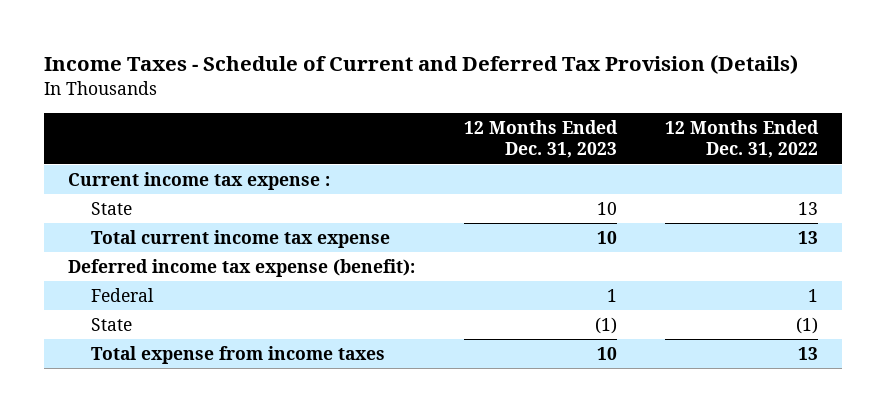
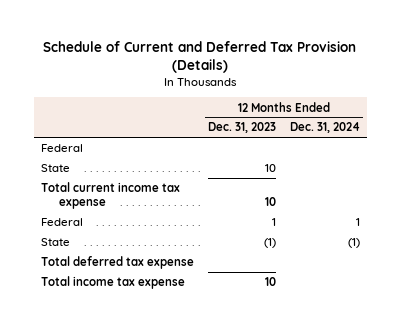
[43,55,798,75] Income Taxes - Schedule of Current and Deferred Tax Provision (Details) -> [43,41,357,74] Schedule of Current and Deferred Tax Provision (Details)
[664,120,819,159] 12 Months Ended Dec. 31, 2022 -> none
none -> [289,122,360,134] Dec. 31, 2024
[68,172,331,191] Current income tax expense : -> none
none -> [41,144,84,153] Federal
[68,259,416,278] Deferred income tax expense (benefit): -> none
none -> [41,256,195,270] Total deferred tax expense
[91,346,386,365] Total expense from income taxes -> [41,276,186,290] Total income tax expense

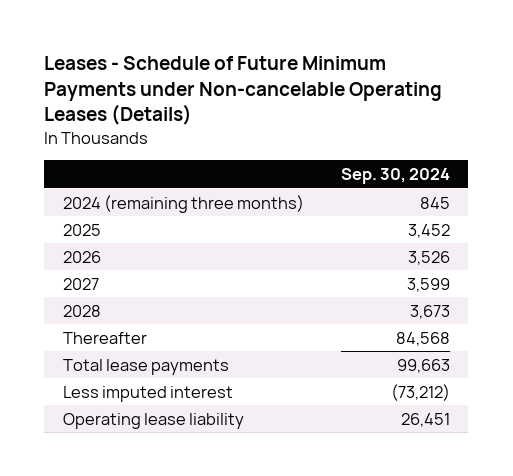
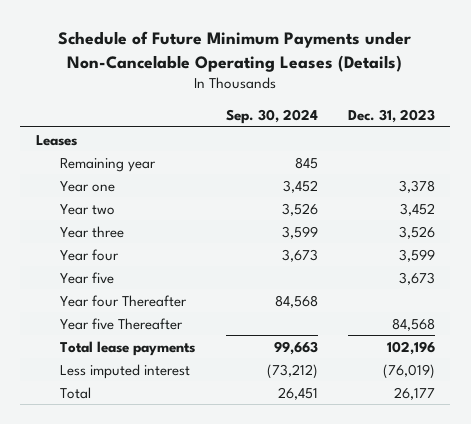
[44,56,443,126] Leases - Schedule of Future Minimum Payments under Non-cancelable Operating Leases (Details) -> [58,31,412,72] Schedule of Future Minimum Payments under Non-Cancelable Operating Leases (Details)
none -> [348,109,436,124] Dec. 31, 2023
none -> [35,134,77,146] Leases
[62,194,304,213] 2024 (remaining three months) -> [60,157,157,172] Remaining year
[62,223,101,236] 2025 -> [60,180,116,192] Year one
[62,250,101,263] 2026 -> [60,203,116,215] Year two
[62,277,99,290] 2027 -> [60,225,125,238] Year three
[62,304,101,317] 2028 -> [60,248,120,261] Year four
none -> [60,271,115,284] Year five
[62,331,147,344] Thereafter -> [60,294,188,307] Year four Thereafter
none -> [60,317,184,330] Year five Thereafter
[62,412,244,429] Operating lease liability -> [60,386,92,399] Total

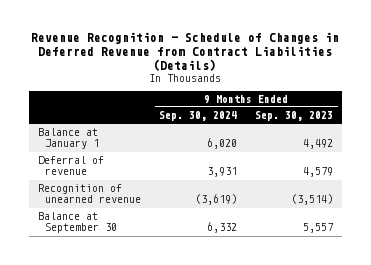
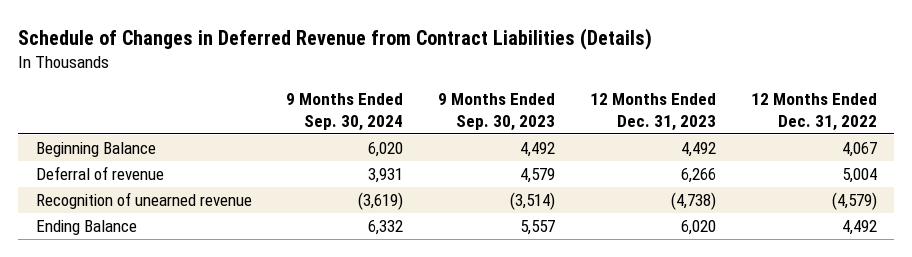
[31,32,340,71] Revenue Recognition - Schedule of Changes in Deferred Revenue from Contract Liabilities (Details) -> [18,27,653,50] Schedule of Changes in Deferred Revenue from Contract Liabilities (Details)
none -> [589,92,716,131] 12 Months Ended Dec. 31, 2023
none -> [750,92,877,131] 12 Months Ended Dec. 31, 2022
[37,128,100,150] Balance at January 1 -> [35,142,156,158] Beginning Balance
[37,212,118,234] Balance at September 30 -> [35,220,137,236] Ending Balance

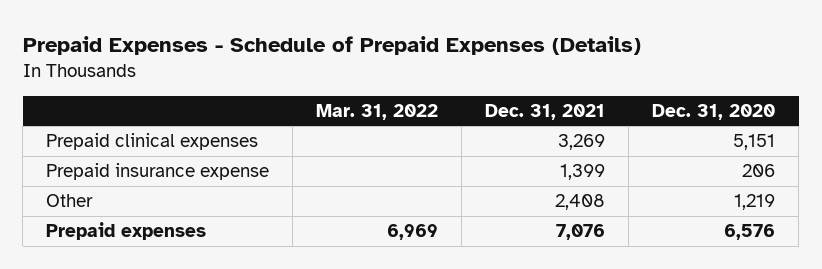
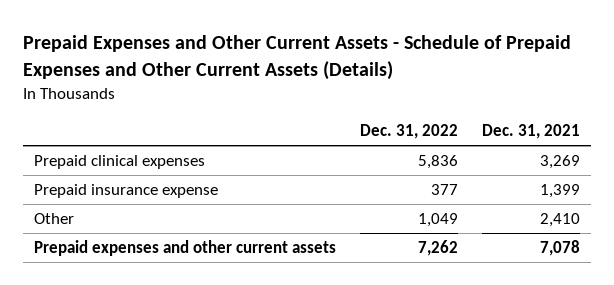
[22,35,641,55] Prepaid Expenses - Schedule of Prepaid Expenses (Details) -> [22,35,571,80] Prepaid Expenses and Other Current Assets - Schedule of Prepaid Expenses and Other Current Assets (Details)
[316,103,439,120] Mar. 31, 2022 -> none
[652,103,776,120] Dec. 31, 2020 -> none
none -> [360,124,459,140] Dec. 31, 2022
[46,222,207,241] Prepaid expenses -> none
[555,194,606,211] 2,408 -> [539,213,580,228] 2,410
none -> [34,240,337,257] Prepaid expenses and other current assets

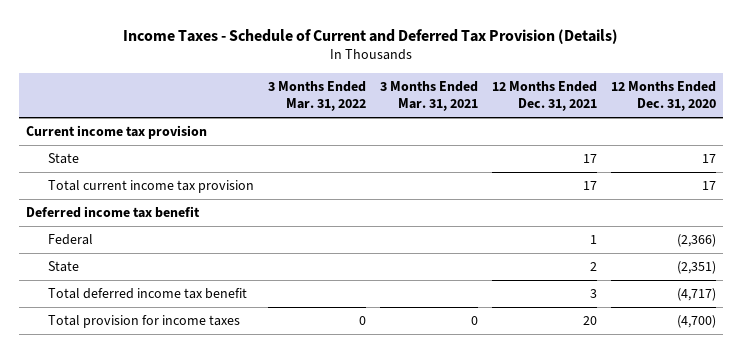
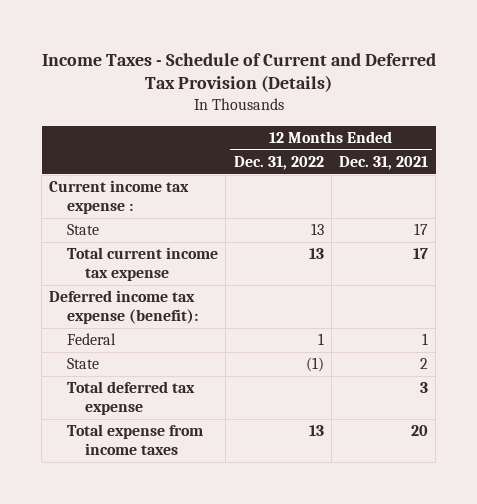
[268,81,367,112] 3 Months Ended Mar. 31, 2022 -> none
[380,81,479,112] 3 Months Ended Mar. 31, 2021 -> none
[611,81,717,112] 12 Months Ended Dec. 31, 2020 -> none
none -> [233,155,324,170] Dec. 31, 2022
[26,124,208,139] Current income tax provision -> [49,180,190,214] Current income tax expense :
[48,179,255,193] Total current income tax provision -> [67,247,219,281] Total current income tax expense
[26,205,201,218] Deferred income tax benefit -> [49,290,199,324] Deferred income tax expense (benefit):
[48,287,248,299] Total deferred income tax benefit -> [67,381,196,415] Total deferred tax expense
[48,314,241,328] Total provision for income taxes -> [67,424,204,455] Total expense from income taxes

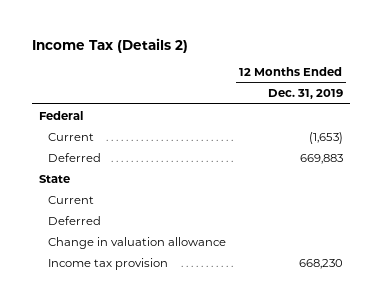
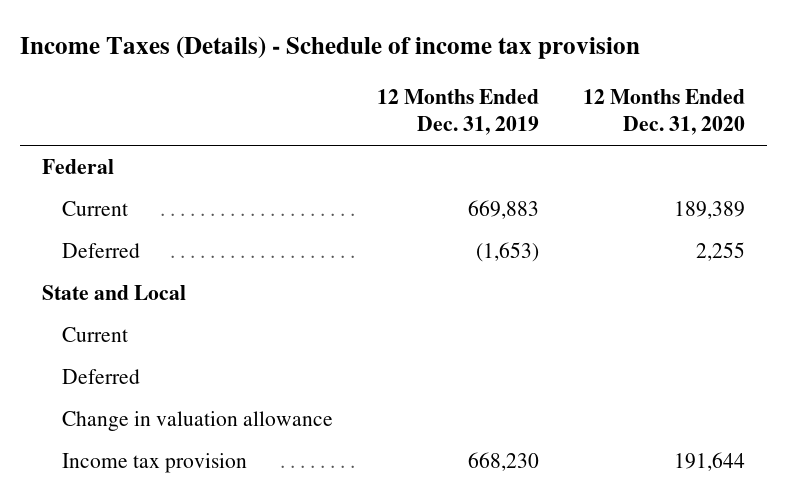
[31,38,188,54] Income Tax (Details 2) -> [19,35,640,59] Income Taxes (Details) - Schedule of income tax provision
none -> [582,88,745,136] 12 Months Ended Dec. 31, 2020
[308,131,343,144] (1,653) -> [467,200,539,220] 669,883
[299,153,343,164] 669,883 -> [475,242,539,263] (1,653)
[38,174,70,183] State -> [41,285,186,301] State and Local

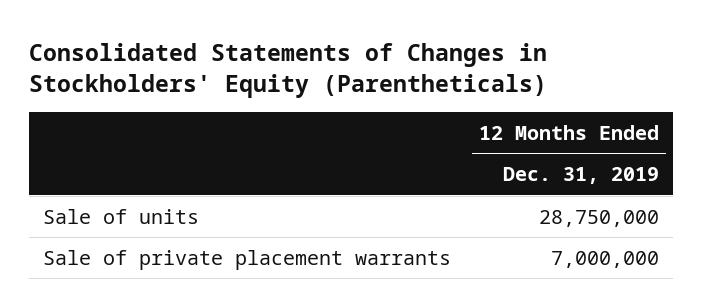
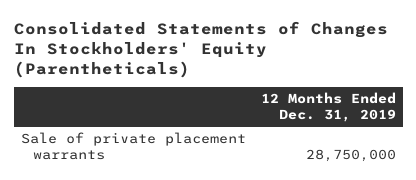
[29,42,548,99] Consolidated Statements of Changes in Stockholders' Equity (Parentheticals) -> [13,20,388,79] Consolidated Statements of Changes In Stockholders' Equity (Parentheticals)
[43,208,200,224] Sale of units -> none
[551,250,660,268] 7,000,000 -> [305,149,396,163] 28,750,000

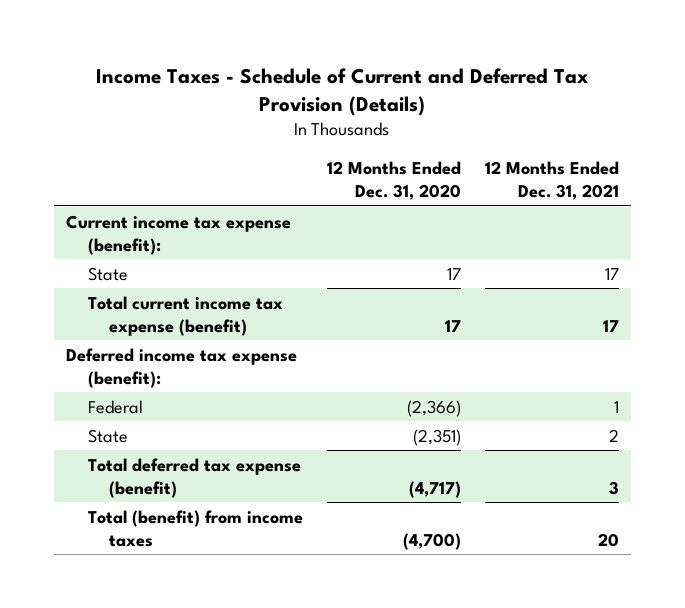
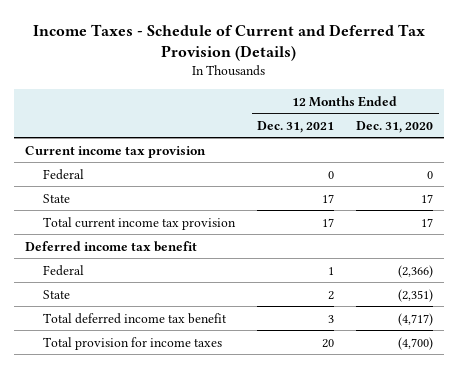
[66,214,292,255] Current income tax expense (benefit): -> [25,145,207,158] Current income tax provision
none -> [43,168,85,180] Federal
[87,295,283,336] Total current income tax expense (benefit) -> [43,216,237,230] Total current income tax provision
[66,347,298,388] Deferred income tax expense (benefit): -> [25,240,198,252] Deferred income tax benefit
[87,457,301,498] Total deferred tax expense (benefit) -> [43,312,228,324] Total deferred income tax benefit
[87,509,303,547] Total (benefit) from income taxes -> [43,336,223,350] Total provision for income taxes

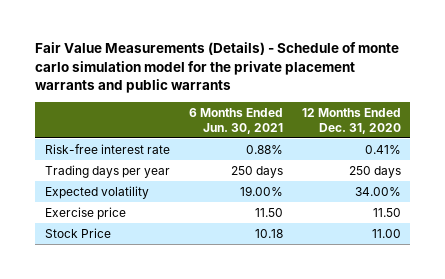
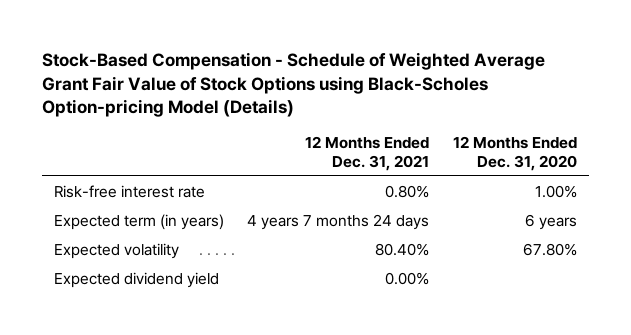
[35,42,400,94] Fair Value Measurements (Details) - Schedule of monte carlo simulation model for the private placement warrants and public warrants -> [41,51,545,118] Stock-Based Compensation - Schedule of Weighted Average Grant Fair Value of Stock Options using Black-Scholes Option-pricing Model (Details)
[188,107,283,134] 6 Months Ended Jun. 30, 2021 -> none
none -> [305,136,430,172] 12 Months Ended Dec. 31, 2021
[44,164,170,178] Trading days per year -> none
[44,206,126,220] Exercise price -> none
[44,227,111,238] Stock Price -> none
[364,144,401,154] 0.41% -> [534,184,577,198] 1.00%
none -> [53,213,224,230] Expected term (in years)
[354,186,401,196] 34.00% -> [522,242,577,256] 67.80%
none -> [53,271,219,288] Expected dividend yield

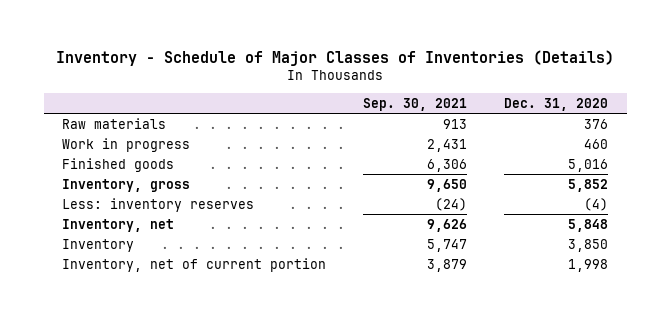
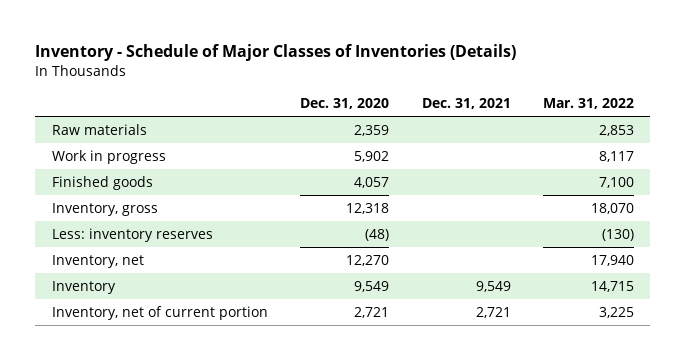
[363,97,468,111] Sep. 30, 2021 -> none
none -> [421,98,511,110] Dec. 31, 2021
none -> [543,98,635,110] Mar. 31, 2022
[584,118,609,129] 376 -> [354,125,390,137] 2,359
[584,138,609,149] 460 -> [354,151,390,163] 5,902
[568,158,609,172] 5,016 -> [354,177,390,189] 4,057
[568,178,609,192] 5,852 -> [346,203,390,215] 12,318
[584,197,609,211] (4) -> [365,229,390,242] (48)
[568,218,609,232] 5,848 -> [346,255,390,267] 12,270
[568,238,609,252] 3,850 -> [354,281,390,293] 9,549
[568,258,609,272] 1,998 -> [354,307,390,319] 2,721

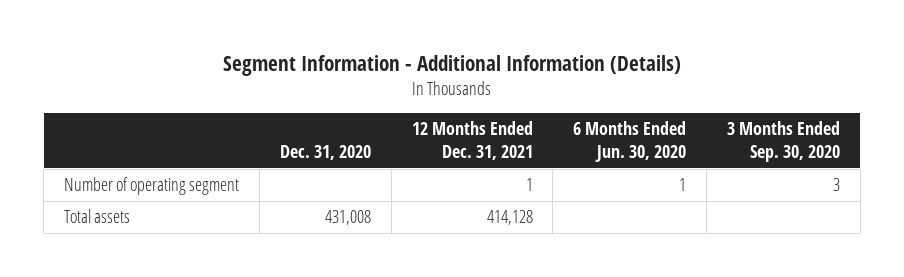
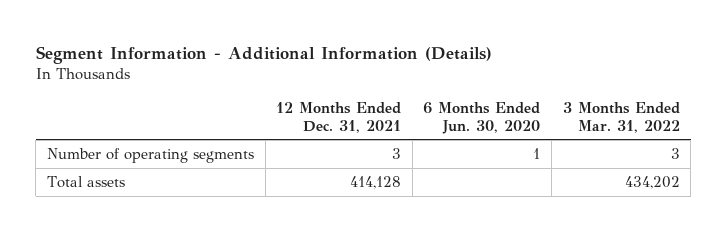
[279,144,371,160] Dec. 31, 2020 -> none
[727,121,841,162] 3 Months Ended Sep. 30, 2020 -> none
none -> [562,101,680,133] 3 Months Ended Mar. 31, 2022
[64,177,240,196] Number of operating segment -> [47,148,255,164] Number of operating segments
[525,178,533,192] 1 -> [392,148,402,160] 3

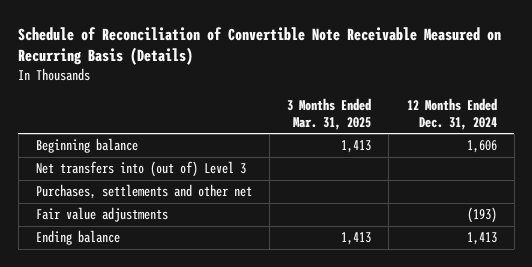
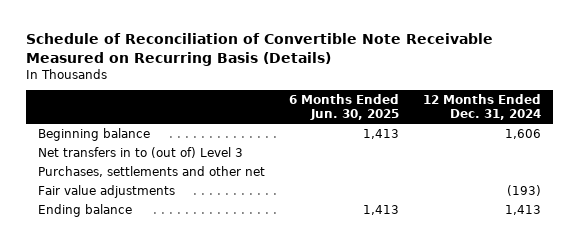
[287,98,372,130] 3 Months Ended Mar. 31, 2025 -> none
none -> [289,93,400,120] 6 Months Ended Jun. 30, 2025
[35,161,246,178] Net transfers into (out of) Level 3 -> [38,146,244,158] Net transfers in to (out of) Level 3

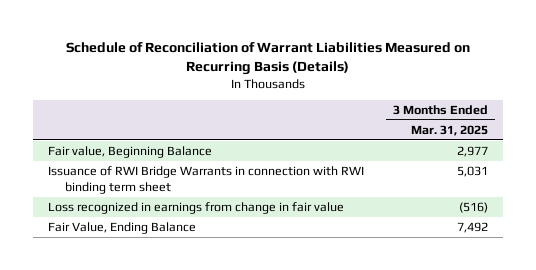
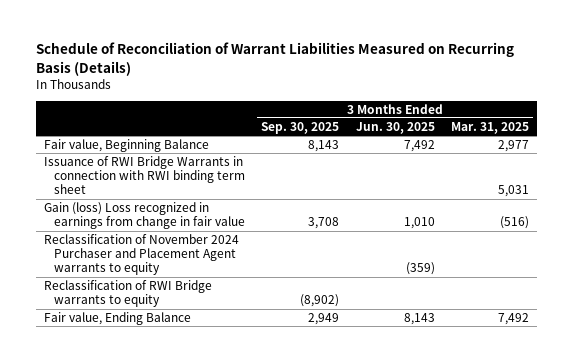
none -> [261,122,340,135] Sep. 30, 2025
none -> [355,122,435,135] Jun. 30, 2025
[47,201,344,214] Loss recognized in earnings from change in fair value -> [43,202,245,230] Gain (loss) Loss recognized in earnings from change in fair value
none -> [43,234,239,276] Reclassification of November 2024 Purchaser and Placement Agent warrants to equity
none -> [43,280,212,308] Reclassification of RWI Bridge warrants to equity
[47,221,196,234] Fair Value, Ending Balance -> [43,312,191,326] Fair value, Ending Balance

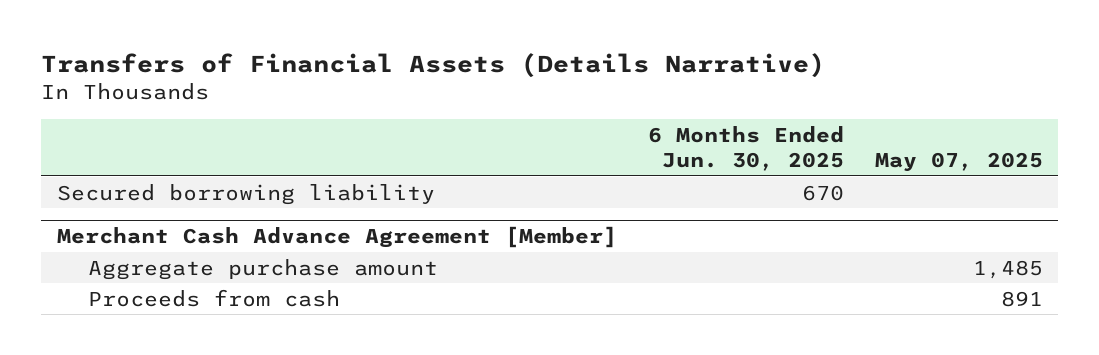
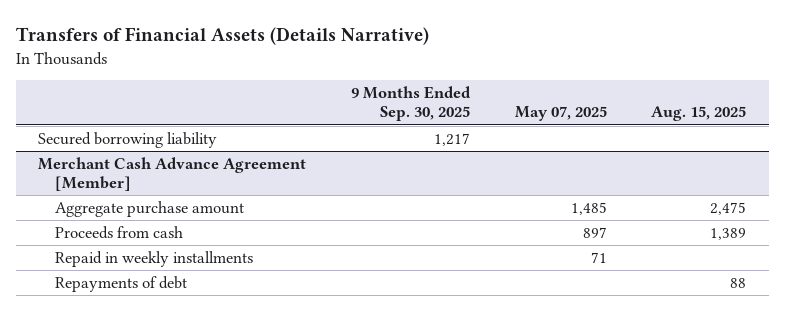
[647,125,844,172] 6 Months Ended Jun. 30, 2025 -> none
none -> [350,86,471,122] 9 Months Ended Sep. 30, 2025
none -> [651,106,747,122] Aug. 15, 2025
[1000,290,1043,307] 891 -> [582,226,607,238] 897
none -> [55,250,254,267] Repaid in weekly installments
none -> [55,275,188,292] Repayments of debt

